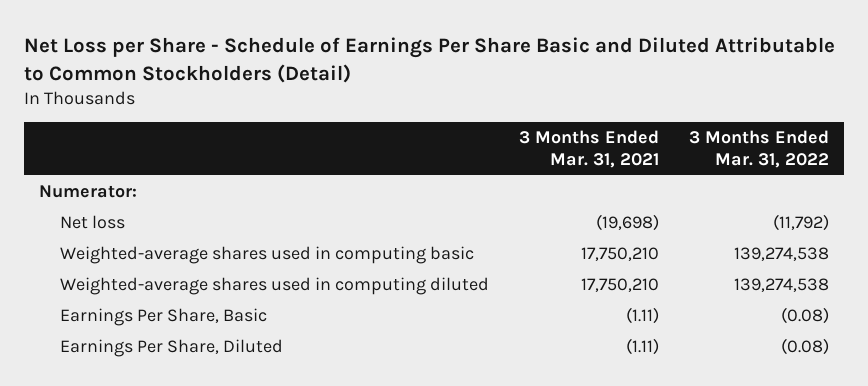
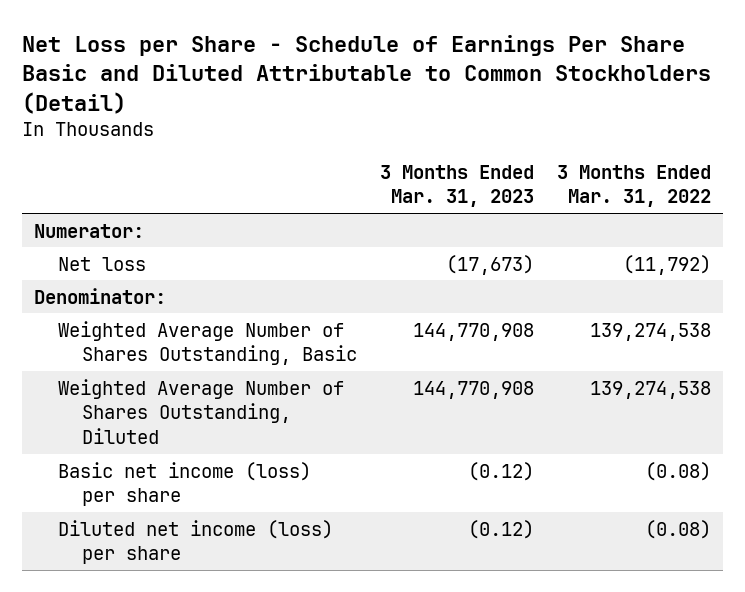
[518,130,659,168] 3 Months Ended Mar. 31, 2021 -> none
none -> [380,164,535,208] 3 Months Ended Mar. 31, 2023
none -> [33,287,166,304] Denominator:
[59,246,474,265] Weighted-average shares used in computing basic -> [57,320,358,366] Weighted Average Number of Shares Outstanding, Basic
[59,277,489,296] Weighted-average shares used in computing diluted -> [57,378,344,444] Weighted Average Number of Shares Outstanding, Diluted
[59,308,267,327] Earnings Per Share, Basic -> [57,461,311,507] Basic net income (loss) per share
[59,339,283,358] Earnings Per Share, Diluted -> [57,519,333,565] Diluted net income (loss) per share

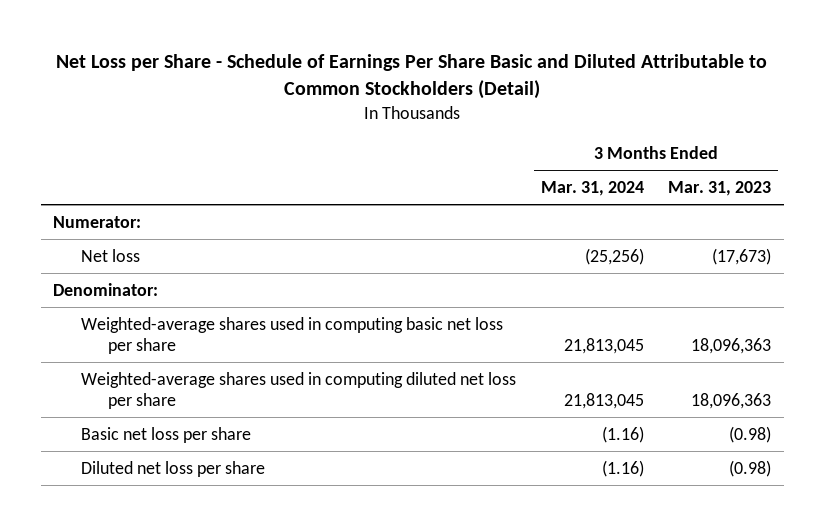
[557,164,712,208] 3 Months Ended Mar. 31, 2022 -> none
none -> [540,181,644,197] Mar. 31, 2024
[57,320,358,366] Weighted Average Number of Shares Outstanding, Basic -> [80,316,503,354] Weighted-average shares used in computing basic net loss per share
[413,322,535,341] 144,770,908 -> [691,337,772,354] 18,096,363
[57,378,344,444] Weighted Average Number of Shares Outstanding, Diluted -> [80,371,516,409] Weighted-average shares used in computing diluted net loss per share
[413,380,535,399] 144,770,908 -> [691,392,772,409] 18,096,363
[57,461,311,507] Basic net income (loss) per share -> [80,426,251,443] Basic net loss per share
[468,461,535,481] (0.12) -> [729,425,772,443] (0.98)
[57,519,333,565] Diluted net income (loss) per share -> [80,460,265,477] Diluted net loss per share
[468,519,535,539] (0.12) -> [729,459,772,477] (0.98)

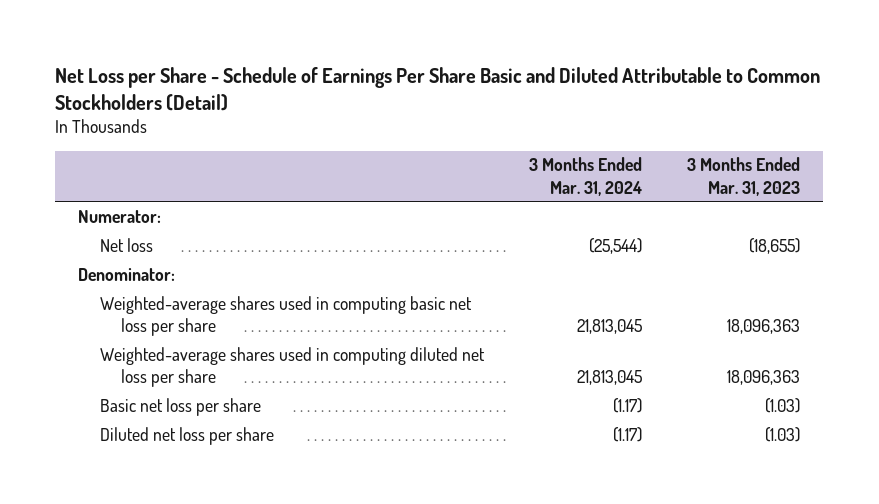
[584,247,644,265] (25,256) -> [588,237,642,254] (25,544)
[712,247,772,265] (17,673) -> [749,237,801,254] (18,655)
[601,425,644,443] (1.16) -> [612,397,642,413] (1.17)
[729,425,772,443] (0.98) -> [765,397,801,413] (1.03)
[601,459,644,477] (1.16) -> [612,426,642,442] (1.17)
[729,459,772,477] (0.98) -> [765,426,801,442] (1.03)

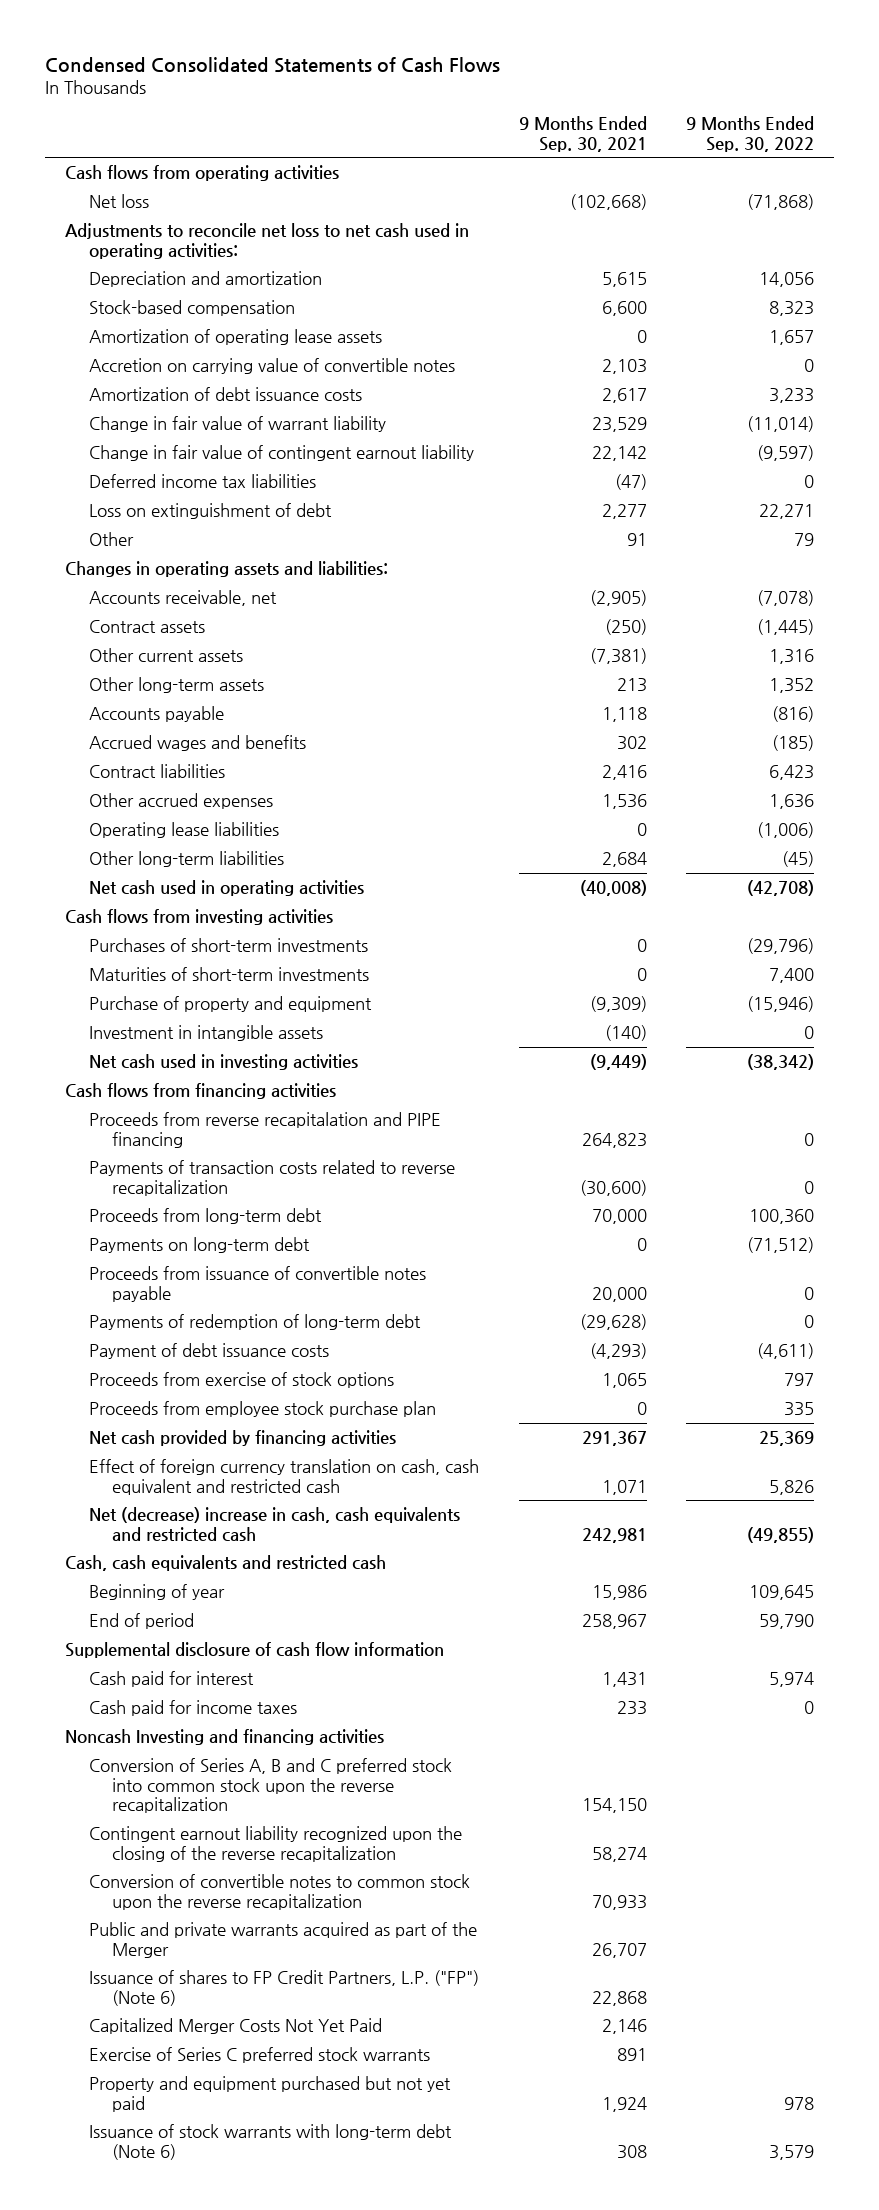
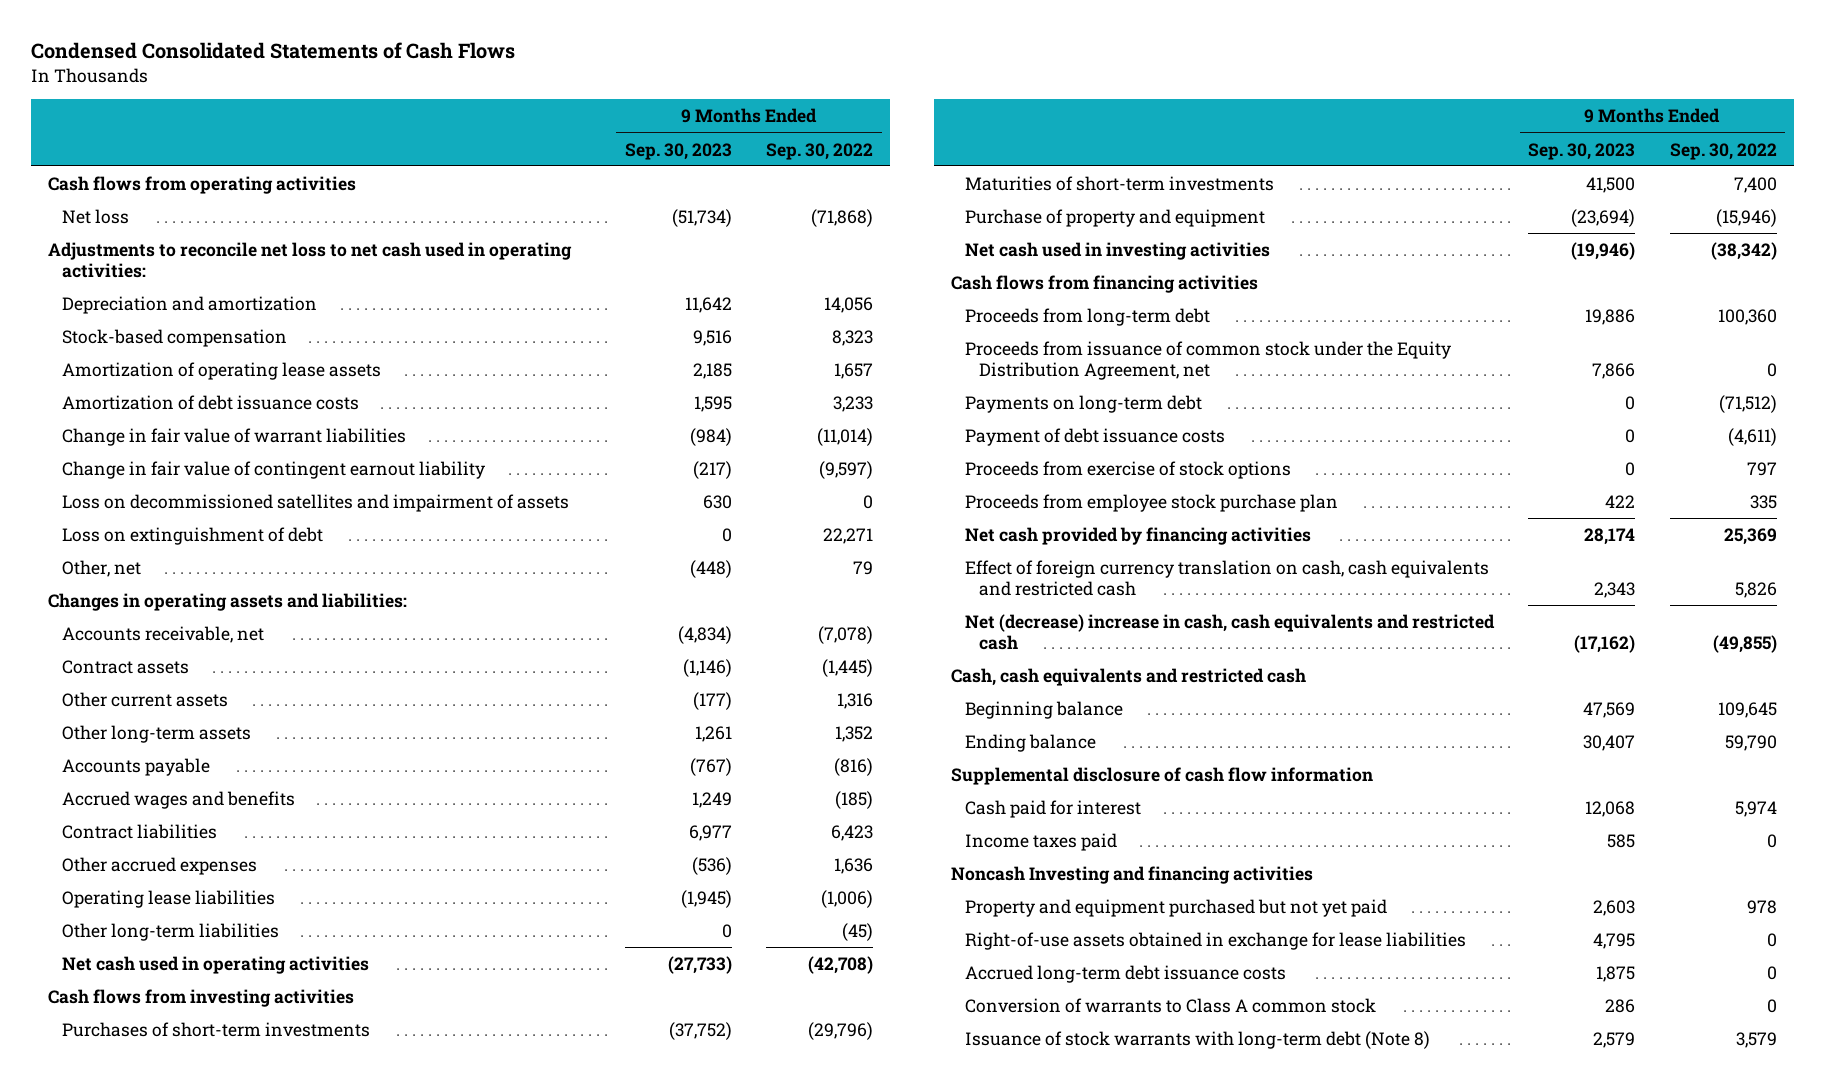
[518,116,647,152] 9 Months Ended Sep. 30, 2021 -> none
none -> [625,142,733,160] Sep. 30, 2023
[88,358,455,375] Accretion on carrying value of convertible notes -> none
[88,416,386,433] Change in fair value of warrant liability -> [61,427,406,446] Change in fair value of warrant liabilities
[88,474,316,489] Deferred income tax liabilities -> none
none -> [61,493,569,512] Loss on decommissioned satellites and impairment of assets
[88,532,134,547] Other -> [61,559,141,577] Other, net
[88,1025,323,1042] Investment in intangible assets -> none
[88,1112,441,1148] Proceeds from reverse recapitalation and PIPE financing -> none
[88,1160,455,1196] Payments of transaction costs related to reverse recapitalization -> none
none -> [965,340,1452,380] Proceeds from issuance of common stock under the Equity Distribution Agreement, net
[88,1266,426,1302] Proceeds from issuance of convertible notes payable -> none
[88,1314,421,1331] Payments of redemption of long-term debt -> none
[88,1459,479,1495] Effect of foreign currency translation on cash, cash equivalent and restricted cash -> [965,559,1490,596] Effect of foreign currency translation on cash, cash equivalents and restricted cash
[88,1584,225,1601] Beginning of year -> [965,700,1124,719] Beginning balance
[88,1613,194,1630] End of period -> [965,733,1097,752] Ending balance
[88,1700,297,1717] Cash paid for income taxes -> [965,832,1118,851] Income taxes paid
[88,1758,452,1813] Conversion of Series A, B and C preferred stock into common stock upon the reverse recapitalization -> none
[88,1826,462,1862] Contingent earnout liability recognized upon the closing of the reverse recapitalization -> none
[88,1874,470,1910] Conversion of convertible notes to common stock upon the reverse recapitalization -> none
[88,1922,477,1958] Public and private warrants acquired as part of the Merger -> none
[88,1970,479,2006] Issuance of shares to FP Credit Partners, L.P. ("FP") (Note 6) -> none
[88,2018,382,2035] Capitalized Merger Costs Not Yet Paid -> none
[88,2047,430,2064] Exercise of Series C preferred stock warrants -> none
none -> [965,931,1467,950] Right-of-use assets obtained in exchange for lease liabilities
none -> [965,964,1287,983] Accrued long-term debt issuance costs
none -> [965,997,1377,1013] Conversion of warrants to Class A common stock
[88,2124,452,2160] Issuance of stock warrants with long-term debt (Note 6) -> [965,1030,1431,1049] Issuance of stock warrants with long-term debt (Note 8)

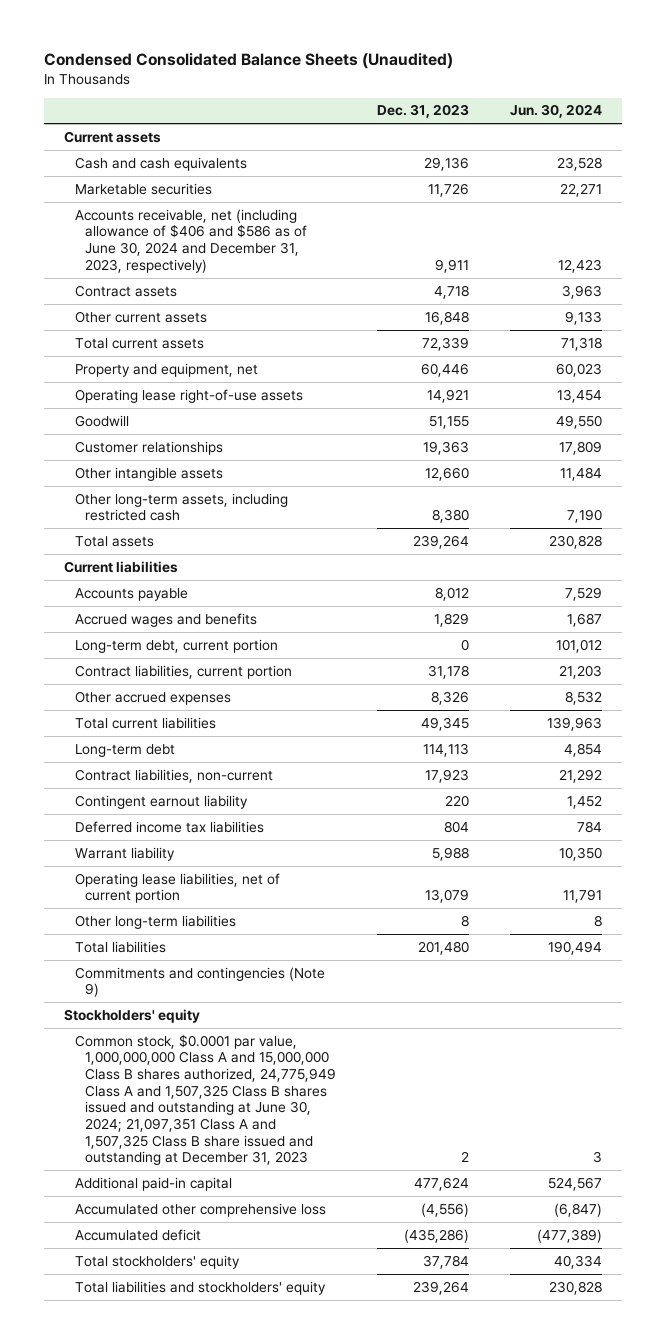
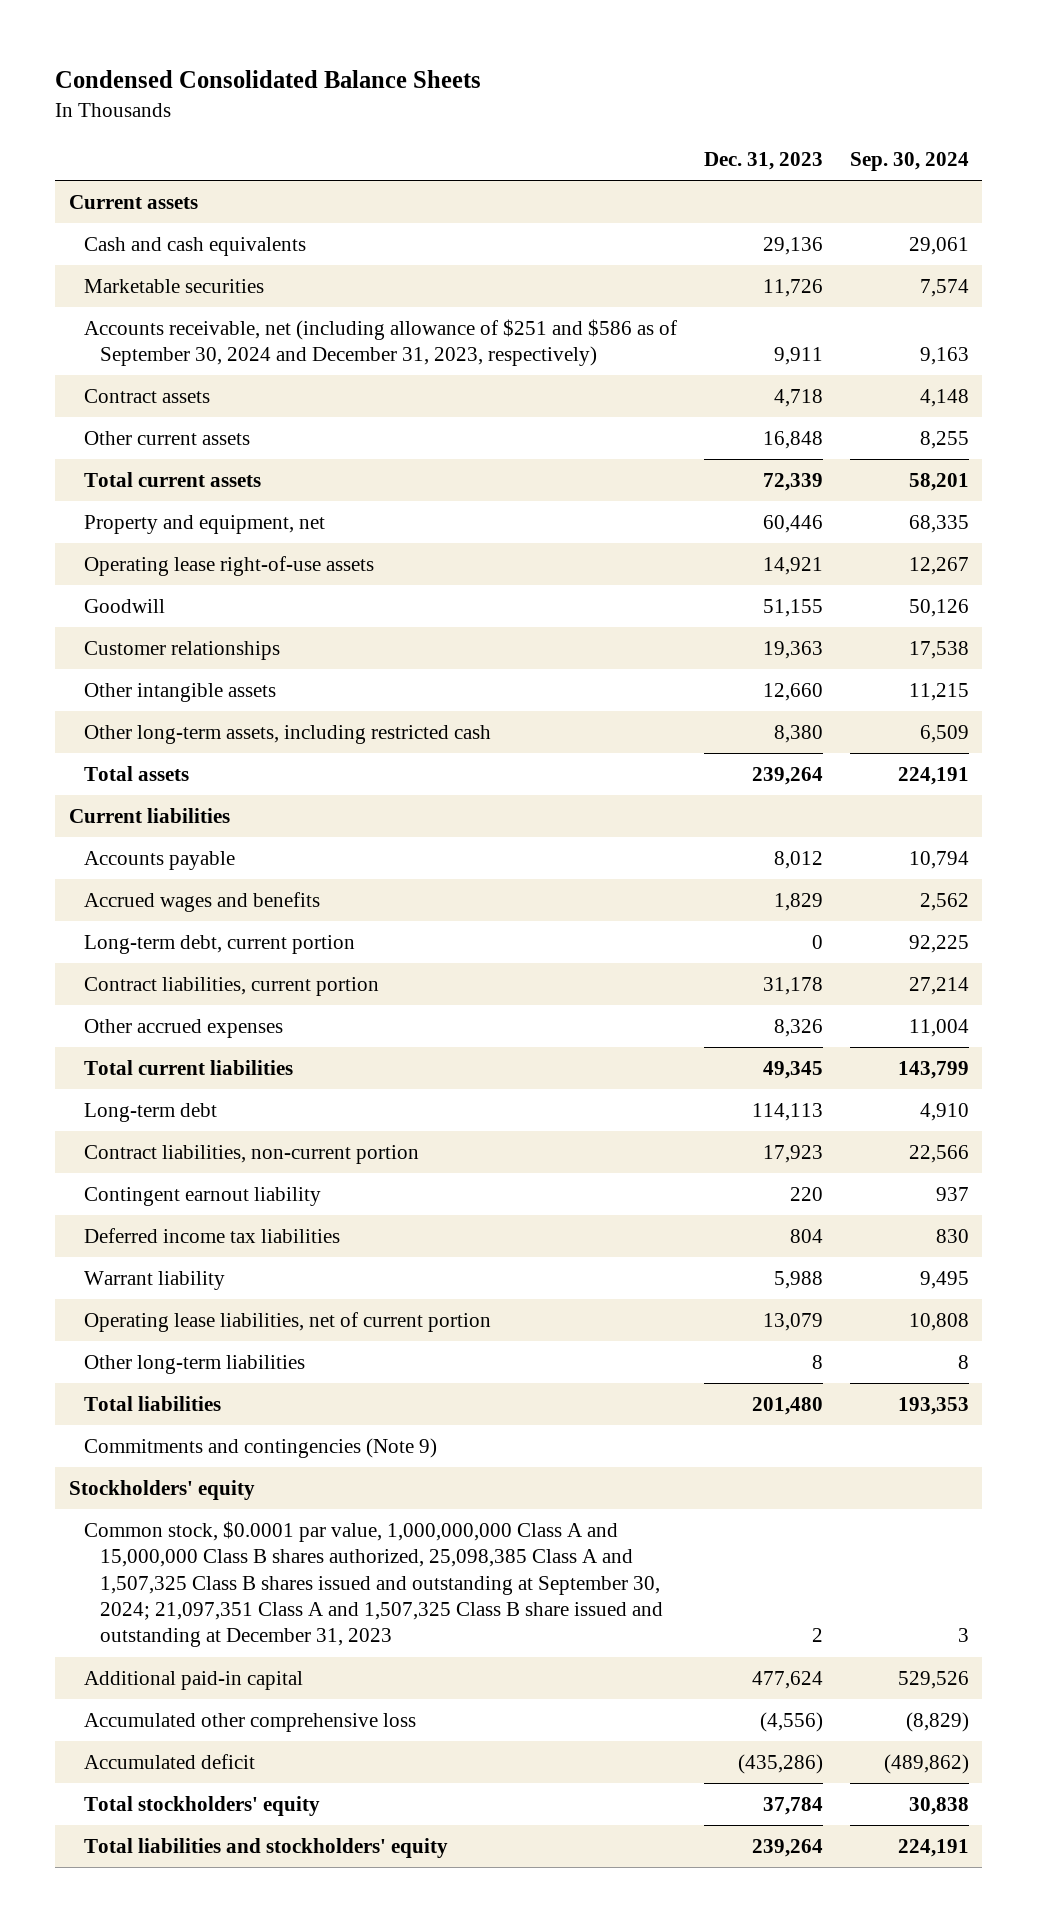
[43,53,453,70] Condensed Consolidated Balance Sheets (Unaudited) -> [55,70,482,89] Condensed Consolidated Balance Sheets
[509,104,602,119] Jun. 30, 2024 -> none
none -> [849,152,969,172] Sep. 30, 2024
[74,208,308,273] Accounts receivable, net (including allowance of $406 and $586 as of June 30, 2024 and December 31, 2023, respectively) -> [84,318,678,367] Accounts receivable, net (including allowance of $251 and $586 as of September 30, 2024 and December 31, 2023, respectively)
[74,768,273,783] Contract liabilities, non-current -> [84,1144,420,1164] Contract liabilities, non-current portion
[74,1033,337,1166] Common stock, $0.0001 par value, 1,000,000,000 Class A and 15,000,000 Class B shares authorized, 24,775,949 Class A and 1,507,325 Class B shares issued and outstanding at June 30, 2024; 21,097,351 Class A and 1,507,325 Class B share issued and outstanding at December 31, 2023 -> [84,1520,663,1648] Common stock, $0.0001 par value, 1,000,000,000 Class A and 15,000,000 Class B shares authorized, 25,098,385 Class A and 1,507,325 Class B shares issued and outstanding at September 30, 2024; 21,097,351 Class A and 1,507,325 Class B share issued and outstanding at December 31, 2023

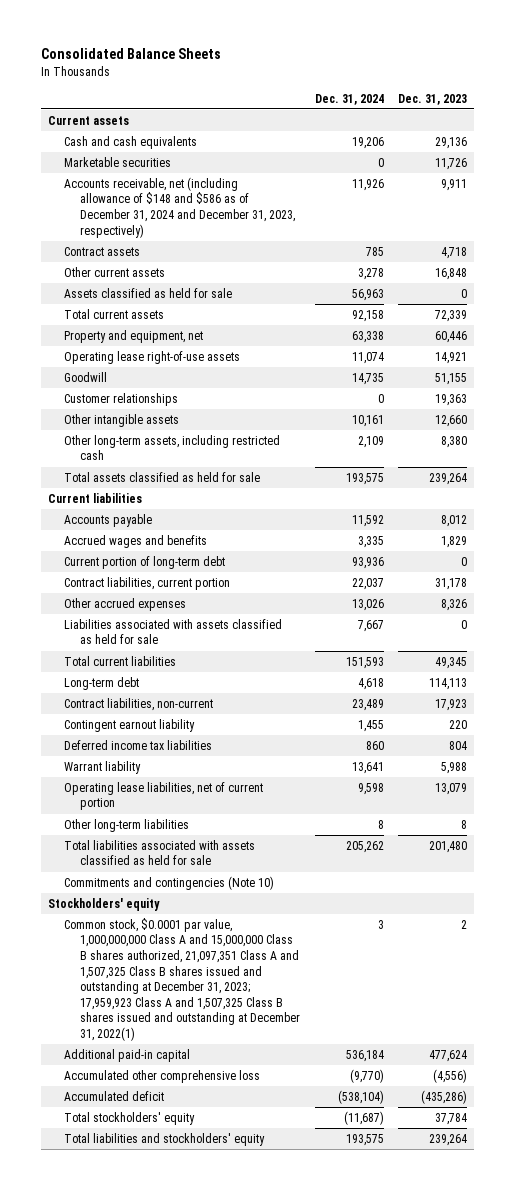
[55,70,482,89] Condensed Consolidated Balance Sheets -> [40,48,221,60] Consolidated Balance Sheets
[849,152,969,172] Sep. 30, 2024 -> none
none -> [314,93,384,105] Dec. 31, 2024
[84,318,678,367] Accounts receivable, net (including allowance of $251 and $586 as of September 30, 2024 and December 31, 2023, respectively) -> [64,176,296,238] Accounts receivable, net (including allowance of $148 and $586 as of December 31, 2024 and December 31, 2023, respectively)
none -> [64,287,233,298] Assets classified as held for sale
[84,765,190,781] Total assets -> [64,471,261,482] Total assets classified as held for sale
[84,934,356,954] Long-term debt, current portion -> [64,555,226,569] Current portion of long-term debt
none -> [64,618,283,645] Liabilities associated with assets classified as held for sale
[84,1144,420,1164] Contract liabilities, non-current portion -> [64,697,214,711] Contract liabilities, non-current
[84,1395,222,1411] Total liabilities -> [64,839,256,866] Total liabilities associated with assets classified as held for sale
[84,1437,438,1458] Commitments and contingencies (Note 9) -> [64,875,275,890] Commitments and contingencies (Note 10)
[84,1520,663,1648] Common stock, $0.0001 par value, 1,000,000,000 Class A and 15,000,000 Class B shares authorized, 25,098,385 Class A and 1,507,325 Class B shares issued and outstanding at September 30, 2024; 21,097,351 Class A and 1,507,325 Class B share issued and outstanding at December 31, 2023 -> [64,917,301,1041] Common stock, $0.0001 par value, 1,000,000,000 Class A and 15,000,000 Class B shares authorized, 21,097,351 Class A and 1,507,325 Class B shares issued and outstanding at December 31, 2023; 17,959,923 Class A and 1,507,325 Class B shares issued and outstanding at December 31, 2022(1)

